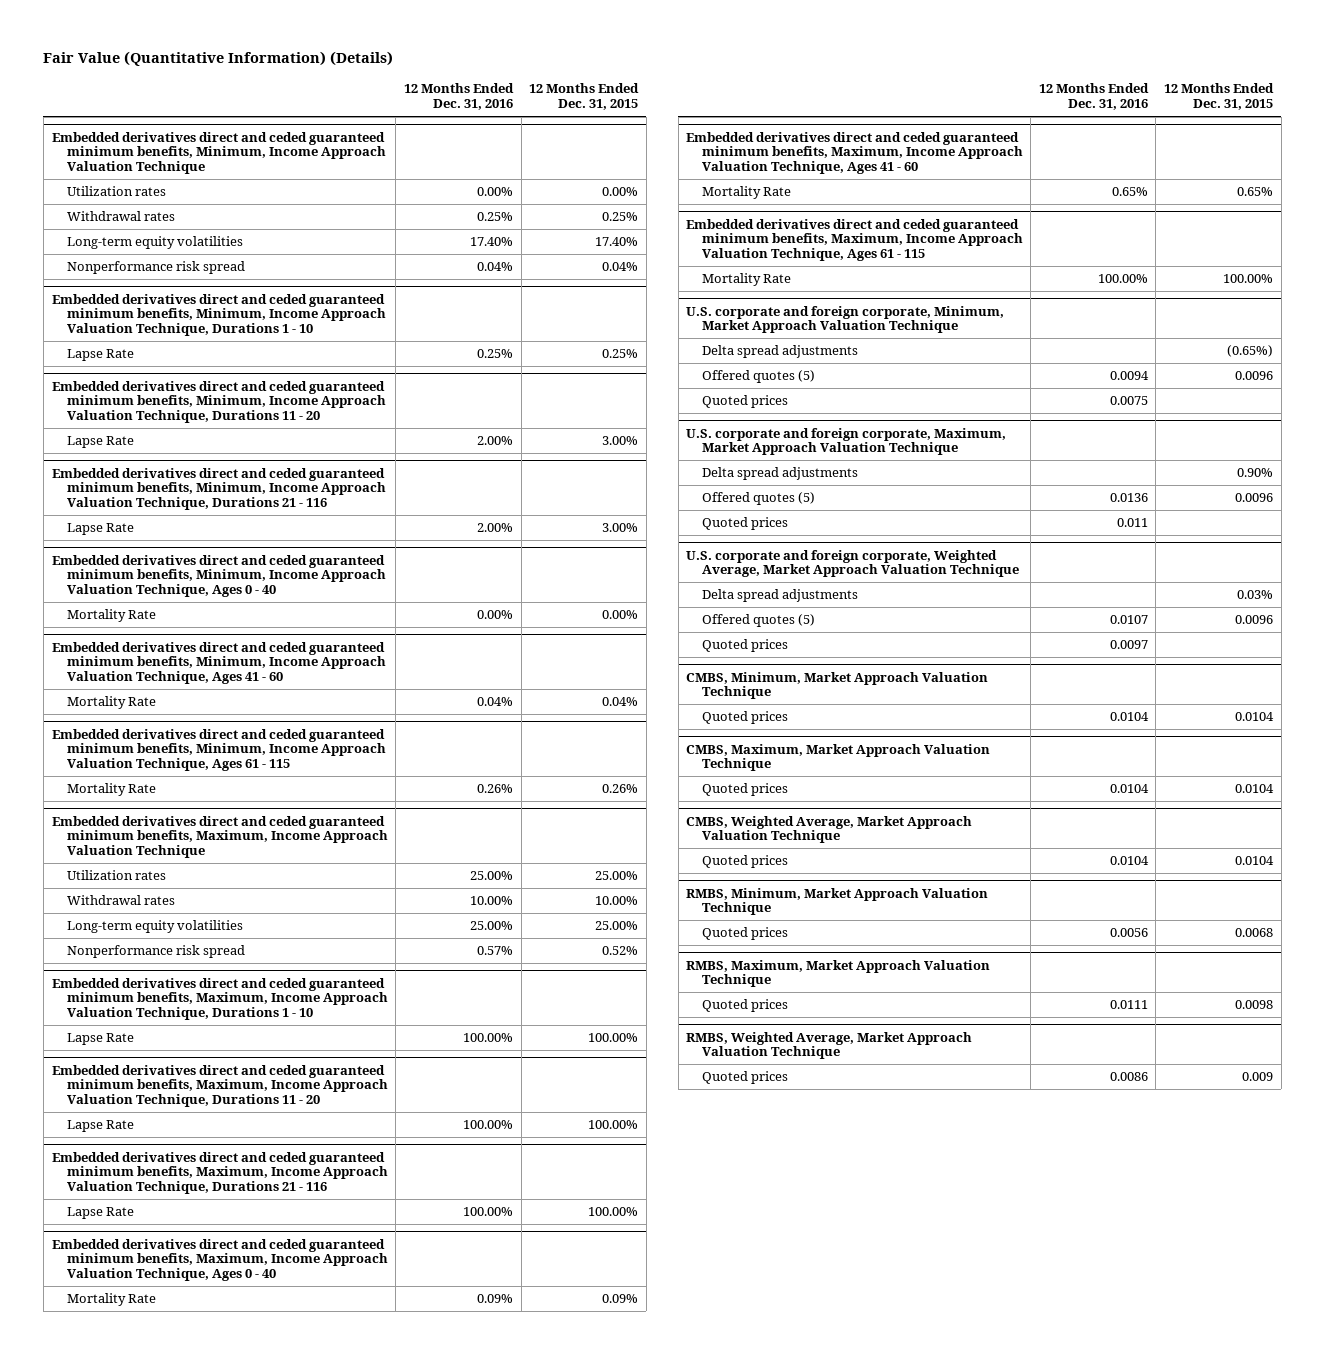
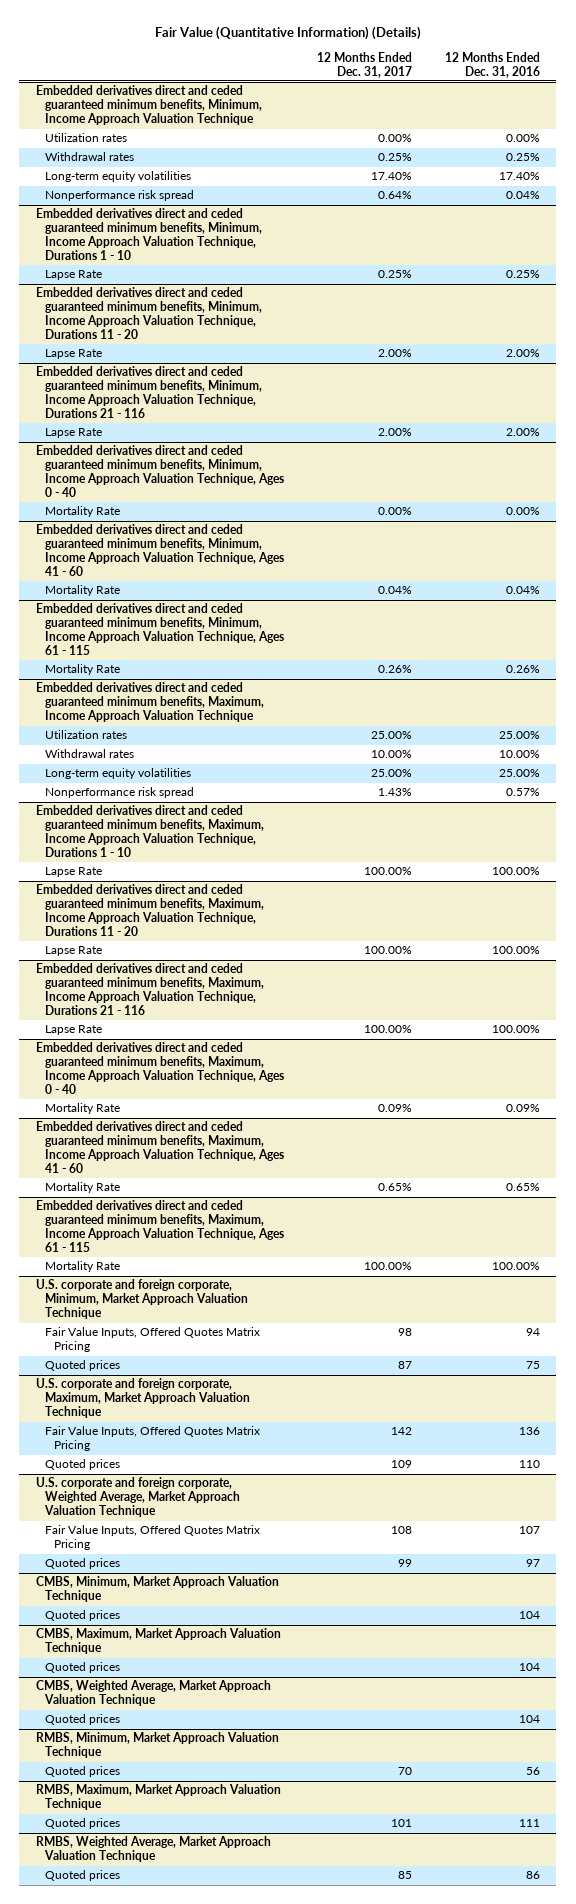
[529,83,640,111] 12 Months Ended Dec. 31, 2015 -> none
none -> [316,51,412,78] 12 Months Ended Dec. 31, 2017
[701,345,858,359] Delta spread adjustments -> none
[701,370,815,384] Offered quotes (5) -> none
none -> [44,1327,260,1353] Fair Value Inputs, Offered Quotes Matrix Pricing
[1109,396,1148,406] 0.0075 -> [525,1361,540,1370] 75
[701,467,858,481] Delta spread adjustments -> none
[701,492,815,506] Offered quotes (5) -> none
none -> [44,1426,260,1452] Fair Value Inputs, Offered Quotes Matrix Pricing
[1116,518,1148,528] 0.011 -> [518,1460,540,1469] 110
[701,589,858,603] Delta spread adjustments -> none
[701,614,815,628] Offered quotes (5) -> none
none -> [44,1525,260,1551] Fair Value Inputs, Offered Quotes Matrix Pricing
[1109,640,1148,650] 0.0097 -> [525,1559,540,1568] 97
[1109,712,1149,722] 0.0104 -> [518,1611,540,1620] 104
[1109,784,1149,794] 0.0104 -> [518,1663,540,1672] 104
[1109,856,1149,866] 0.0104 -> [518,1715,540,1724] 104
[1109,928,1148,938] 0.0056 -> [525,1767,540,1776] 56
[1109,1000,1148,1010] 0.0111 -> [518,1819,540,1828] 111
[1109,1072,1148,1082] 0.0086 -> [525,1871,540,1880] 86

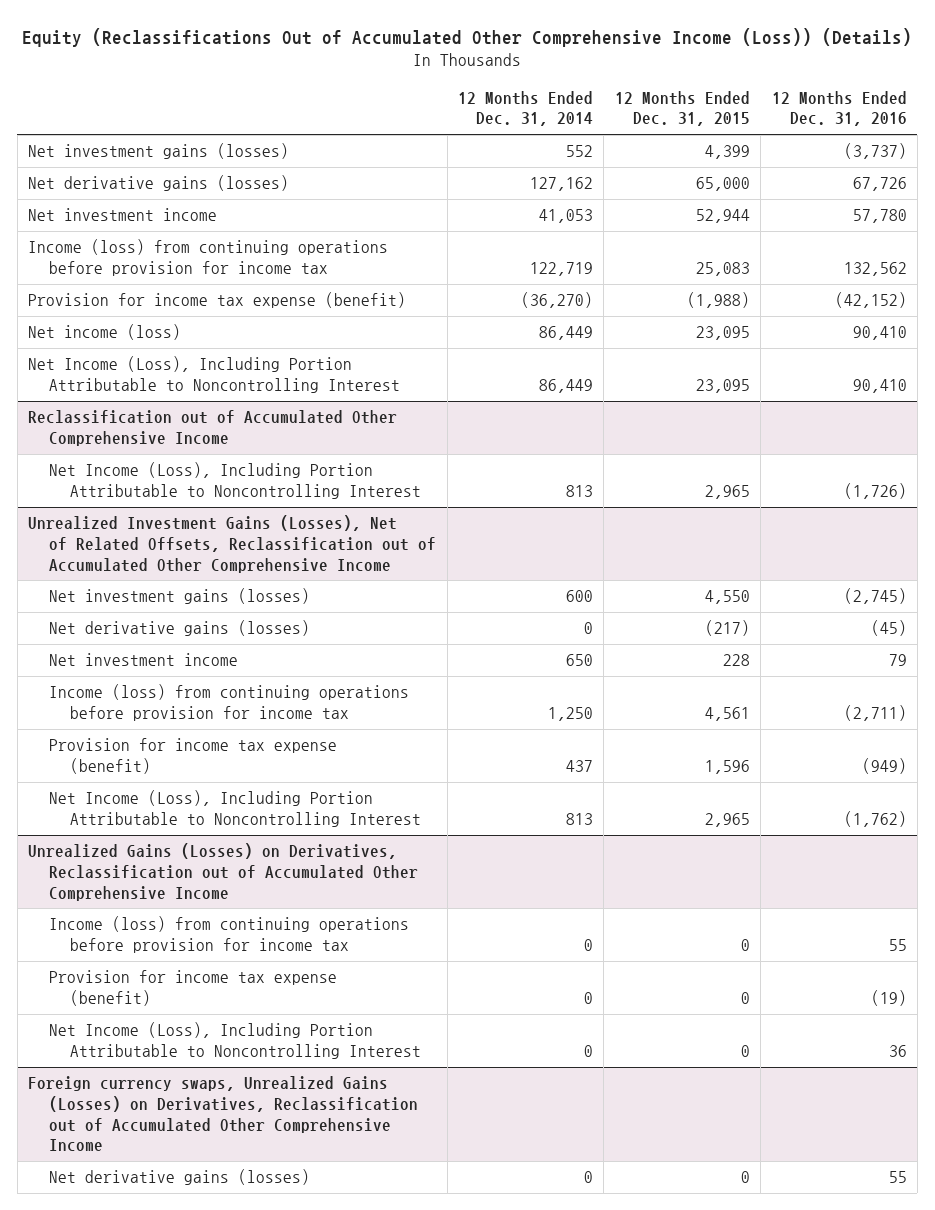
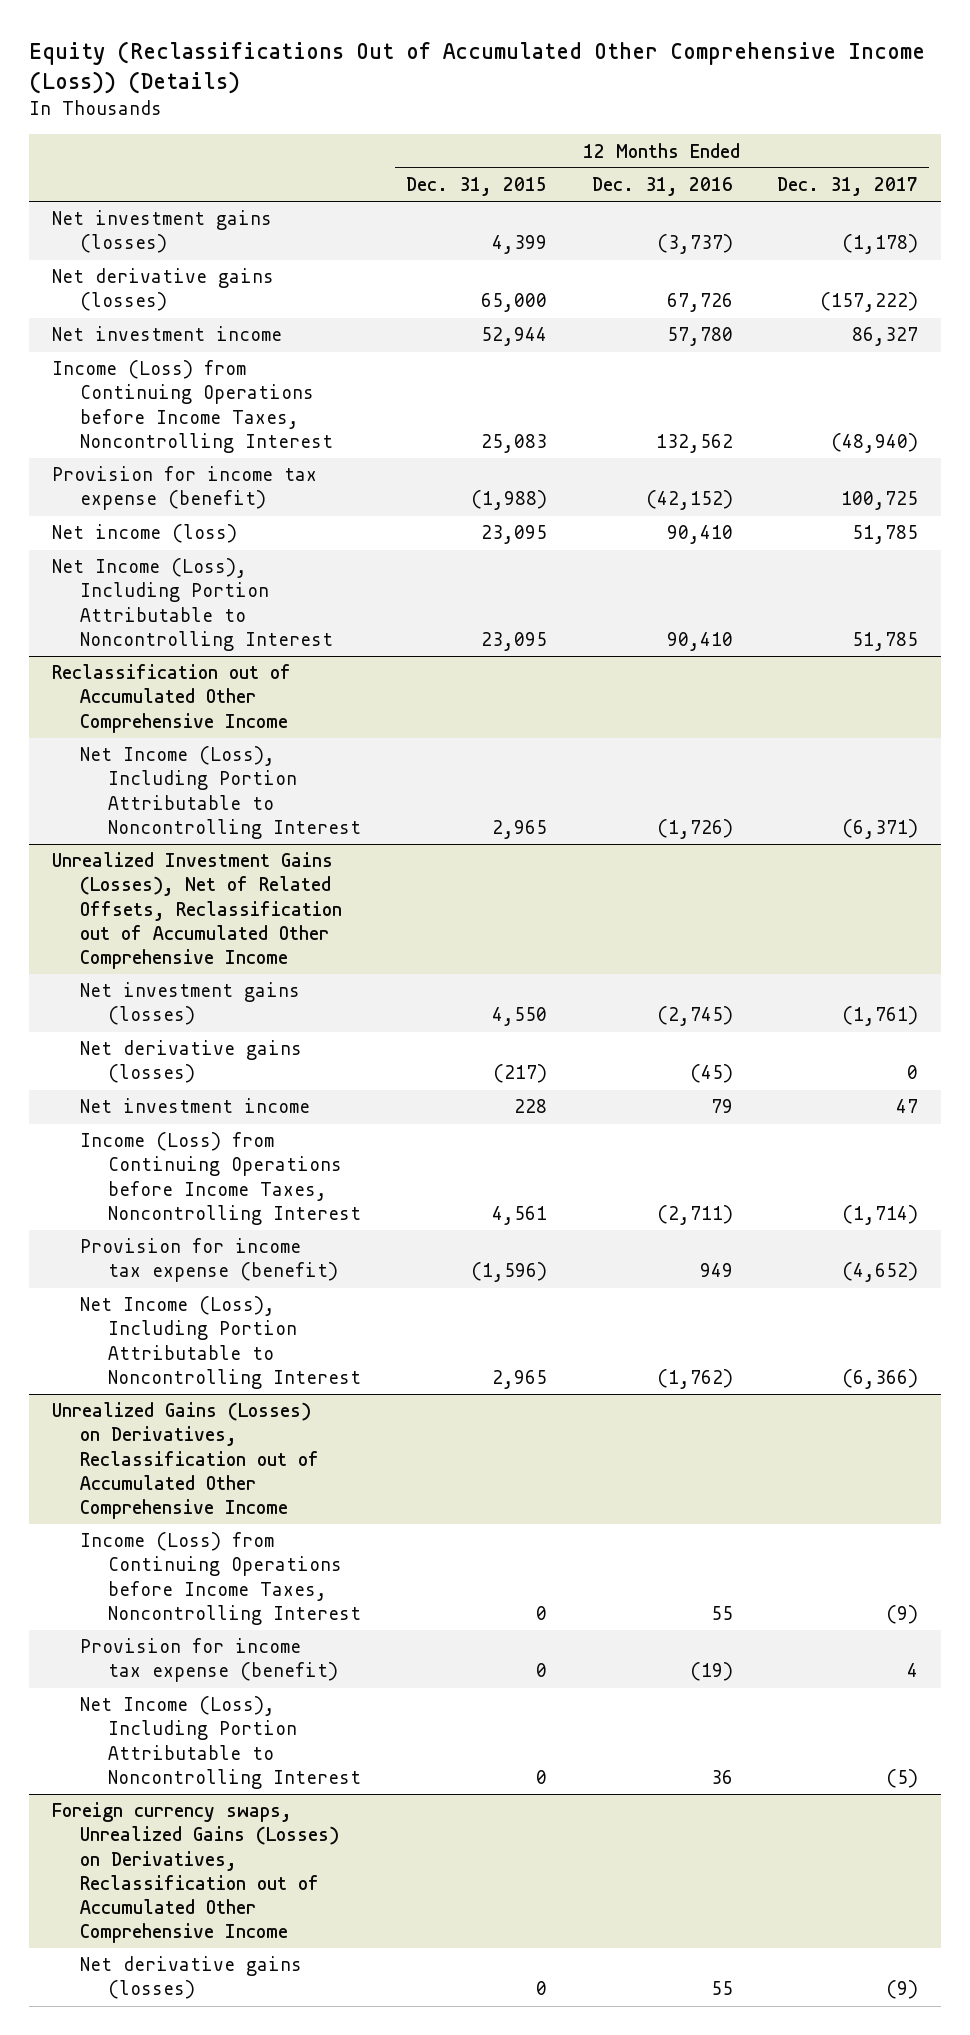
[457,90,593,127] 12 Months Ended Dec. 31, 2014 -> none
none -> [777,177,919,197] Dec. 31, 2017
[28,239,389,276] Income (loss) from continuing operations before provision for income tax -> [51,360,333,453] Income (Loss) from Continuing Operations before Income Taxes, Noncontrolling Interest
[49,684,410,721] Income (loss) from continuing operations before provision for income tax -> [79,1132,362,1225] Income (Loss) from Continuing Operations before Income Taxes, Noncontrolling Interest
[704,759,750,774] 1,596 -> [470,1262,547,1283] (1,596)
[861,757,907,774] (949) -> [699,1263,733,1278] 949
[49,916,410,953] Income (loss) from continuing operations before provision for income tax -> [79,1532,362,1625] Income (Loss) from Continuing Operations before Income Taxes, Noncontrolling Interest

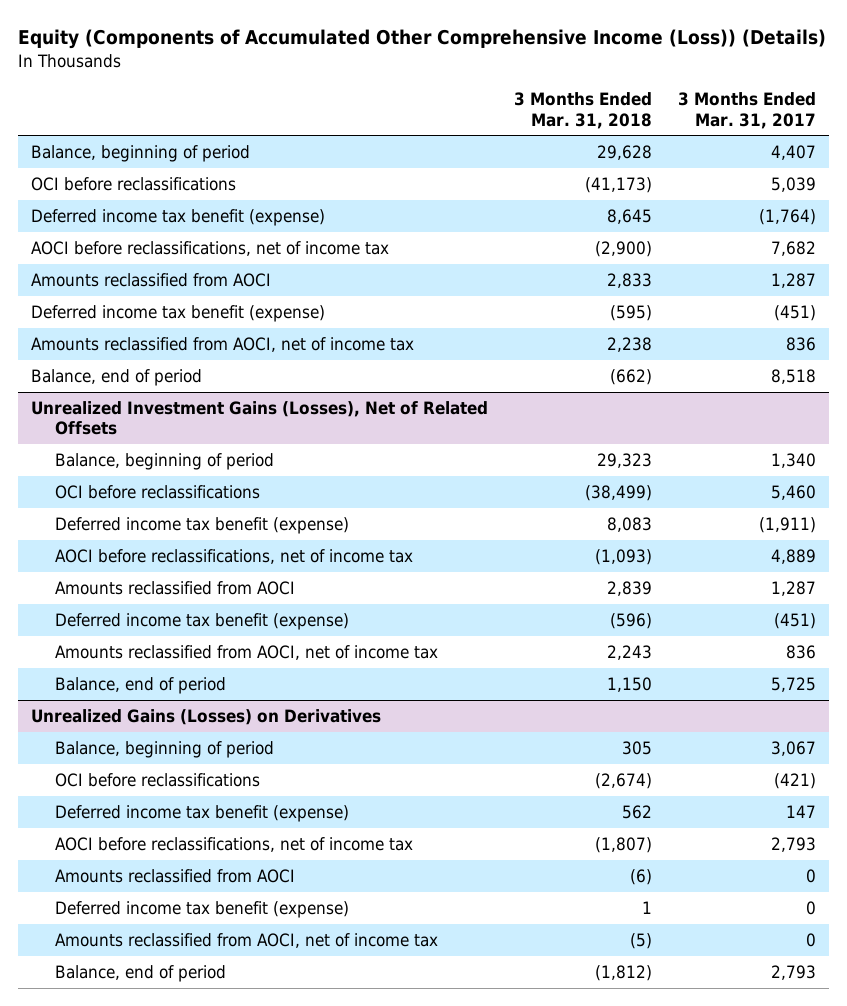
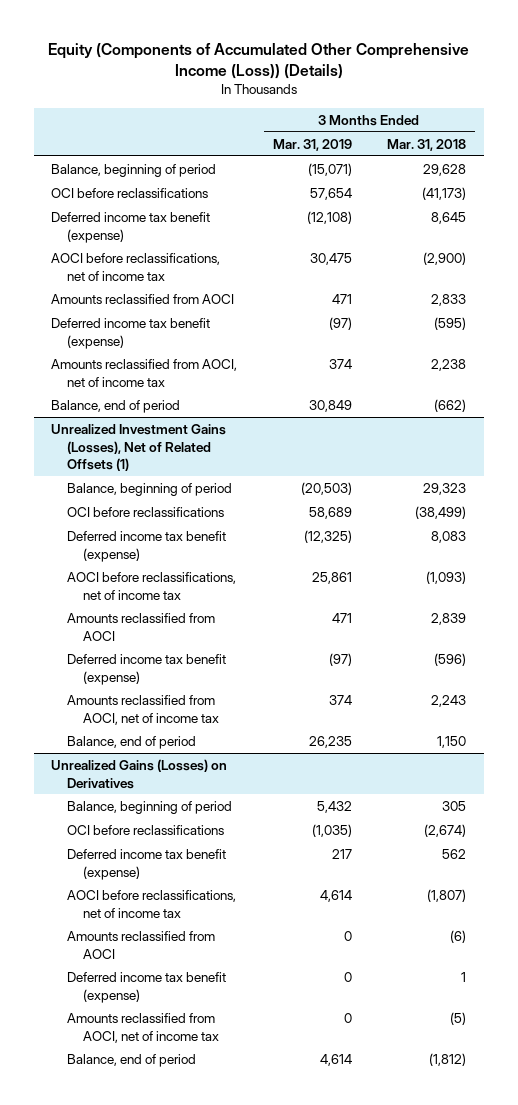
[678,92,817,129] 3 Months Ended Mar. 31, 2017 -> none
none -> [272,138,352,151] Mar. 31, 2019
[31,400,489,436] Unrealized Investment Gains (Losses), Net of Related Offsets -> [51,423,227,472] Unrealized Investment Gains (Losses), Net of Related Offsets (1)

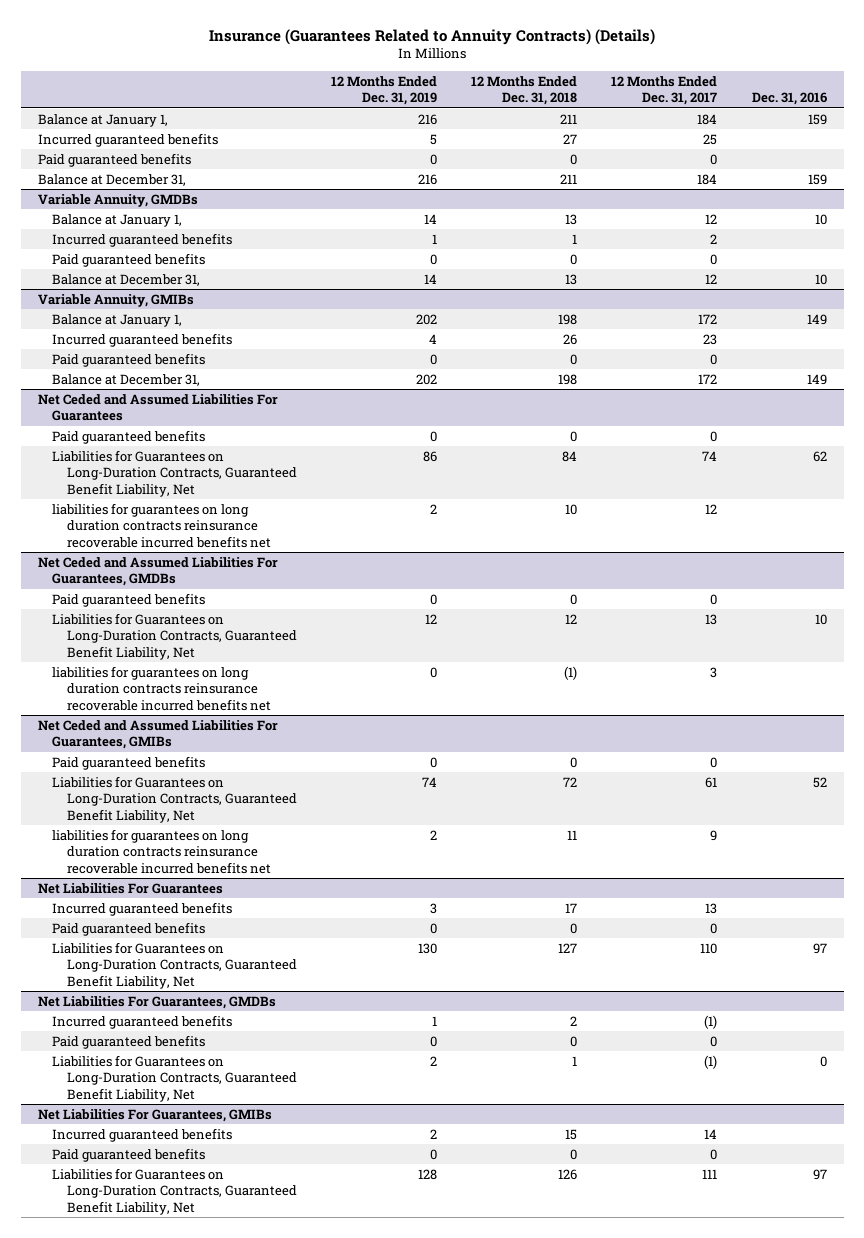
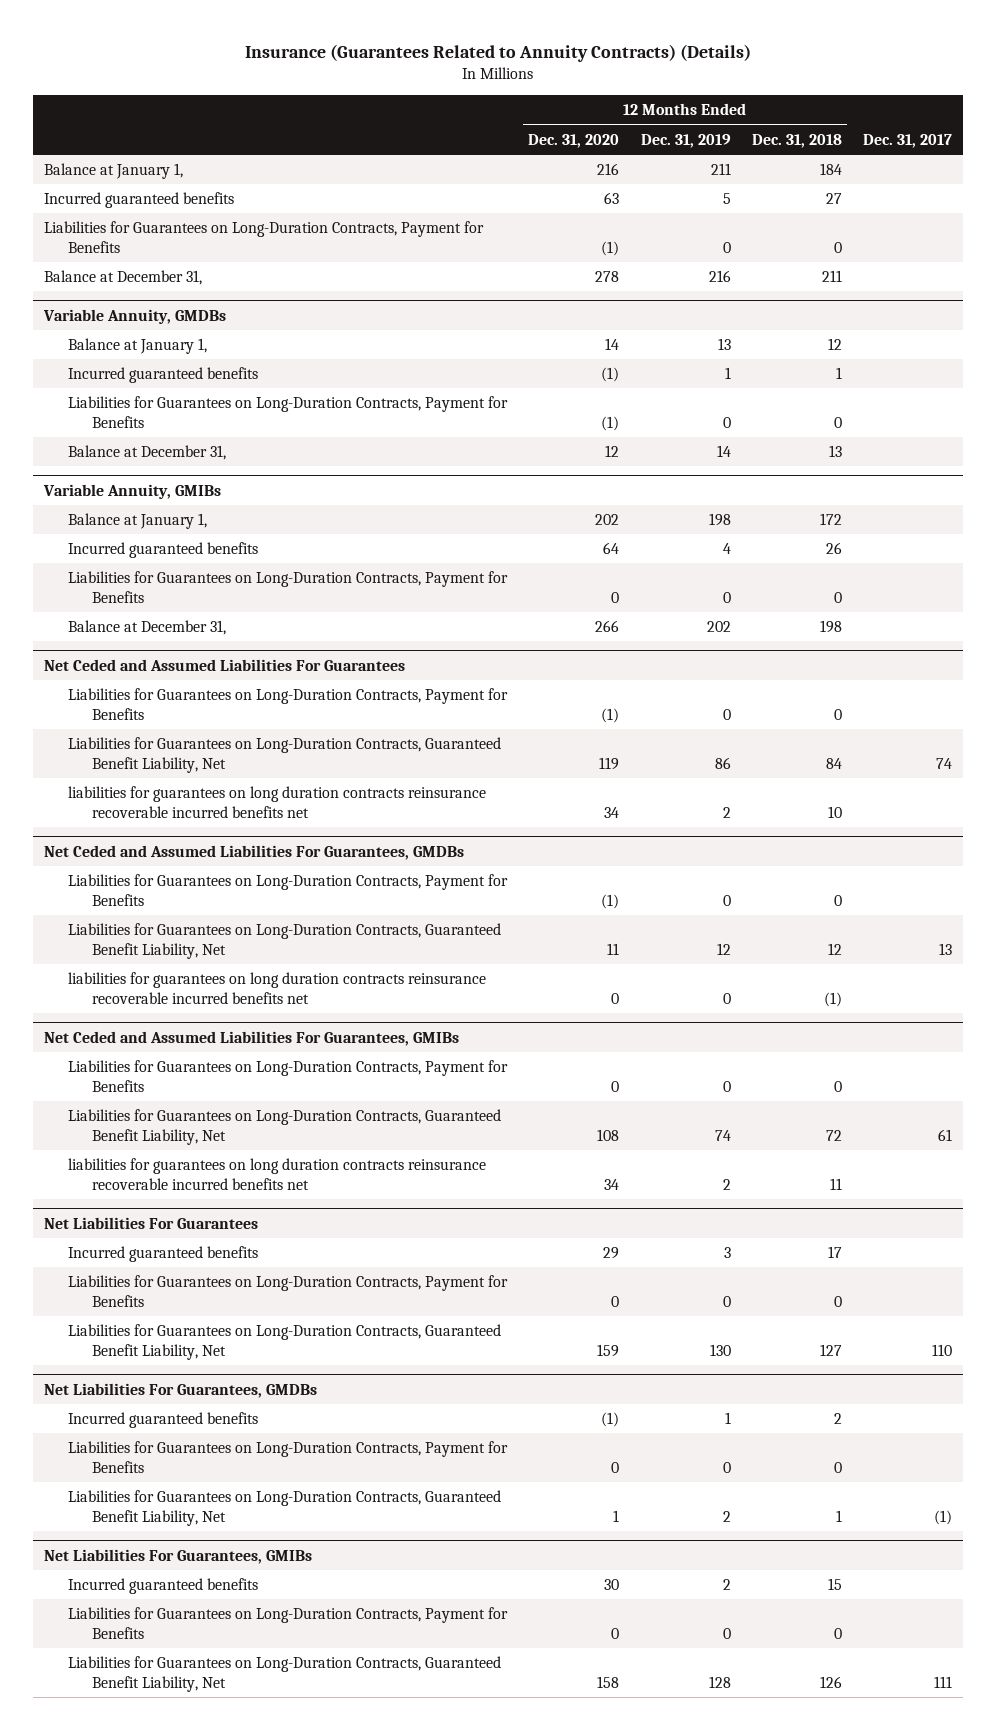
[611,76,718,106] 12 Months Ended Dec. 31, 2017 -> none
[751,92,827,106] Dec. 31, 2016 -> none
none -> [528,133,620,148] Dec. 31, 2020
none -> [863,133,953,148] Dec. 31, 2017
[417,113,437,125] 216 -> [710,163,731,176] 211
[560,113,578,124] 211 -> [819,163,842,176] 184
[37,152,191,167] Paid guaranteed benefits -> [43,221,484,253] Liabilities for Guarantees on Long-Duration Contracts, Payment for Benefits
[423,213,437,224] 14 -> [717,338,731,351] 13
[565,213,578,225] 13 -> [827,338,842,351] 12
[52,252,206,267] Paid guaranteed benefits -> [68,396,509,428] Liabilities for Guarantees on Long-Duration Contracts, Payment for Benefits
[415,313,437,325] 202 -> [708,513,731,527] 198
[558,313,578,325] 198 -> [819,513,842,526] 172
[52,352,206,367] Paid guaranteed benefits -> [68,571,509,603] Liabilities for Guarantees on Long-Duration Contracts, Payment for Benefits
[52,429,206,444] Paid guaranteed benefits -> [68,688,509,720] Liabilities for Guarantees on Long-Duration Contracts, Payment for Benefits
[52,592,206,607] Paid guaranteed benefits -> [68,874,509,906] Liabilities for Guarantees on Long-Duration Contracts, Payment for Benefits
[52,755,206,770] Paid guaranteed benefits -> [68,1060,509,1092] Liabilities for Guarantees on Long-Duration Contracts, Payment for Benefits
[52,921,206,936] Paid guaranteed benefits -> [68,1275,509,1307] Liabilities for Guarantees on Long-Duration Contracts, Payment for Benefits
[52,1034,206,1049] Paid guaranteed benefits -> [68,1441,509,1473] Liabilities for Guarantees on Long-Duration Contracts, Payment for Benefits
[52,1147,206,1162] Paid guaranteed benefits -> [68,1607,509,1639] Liabilities for Guarantees on Long-Duration Contracts, Payment for Benefits

